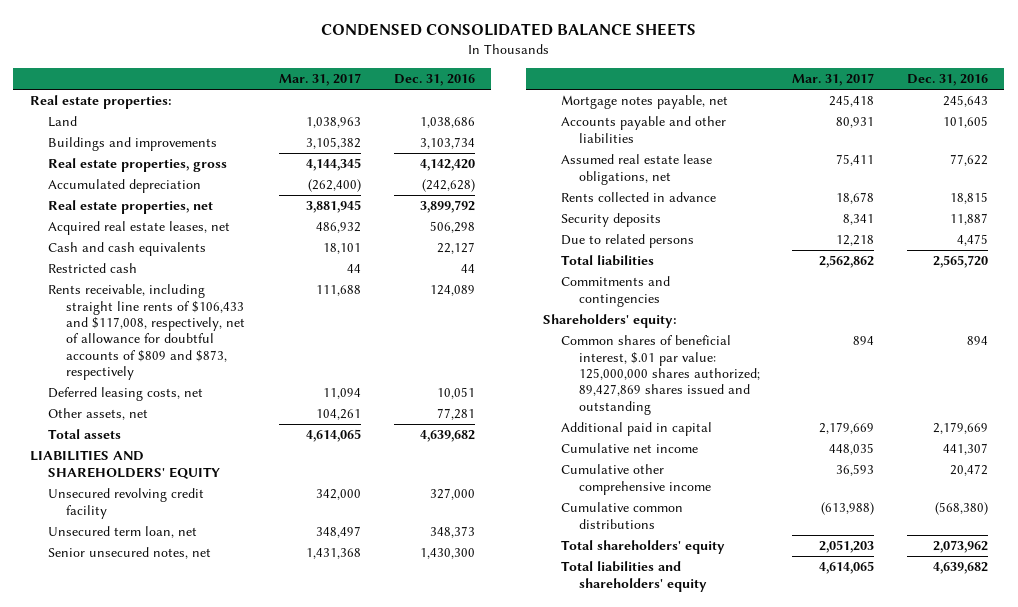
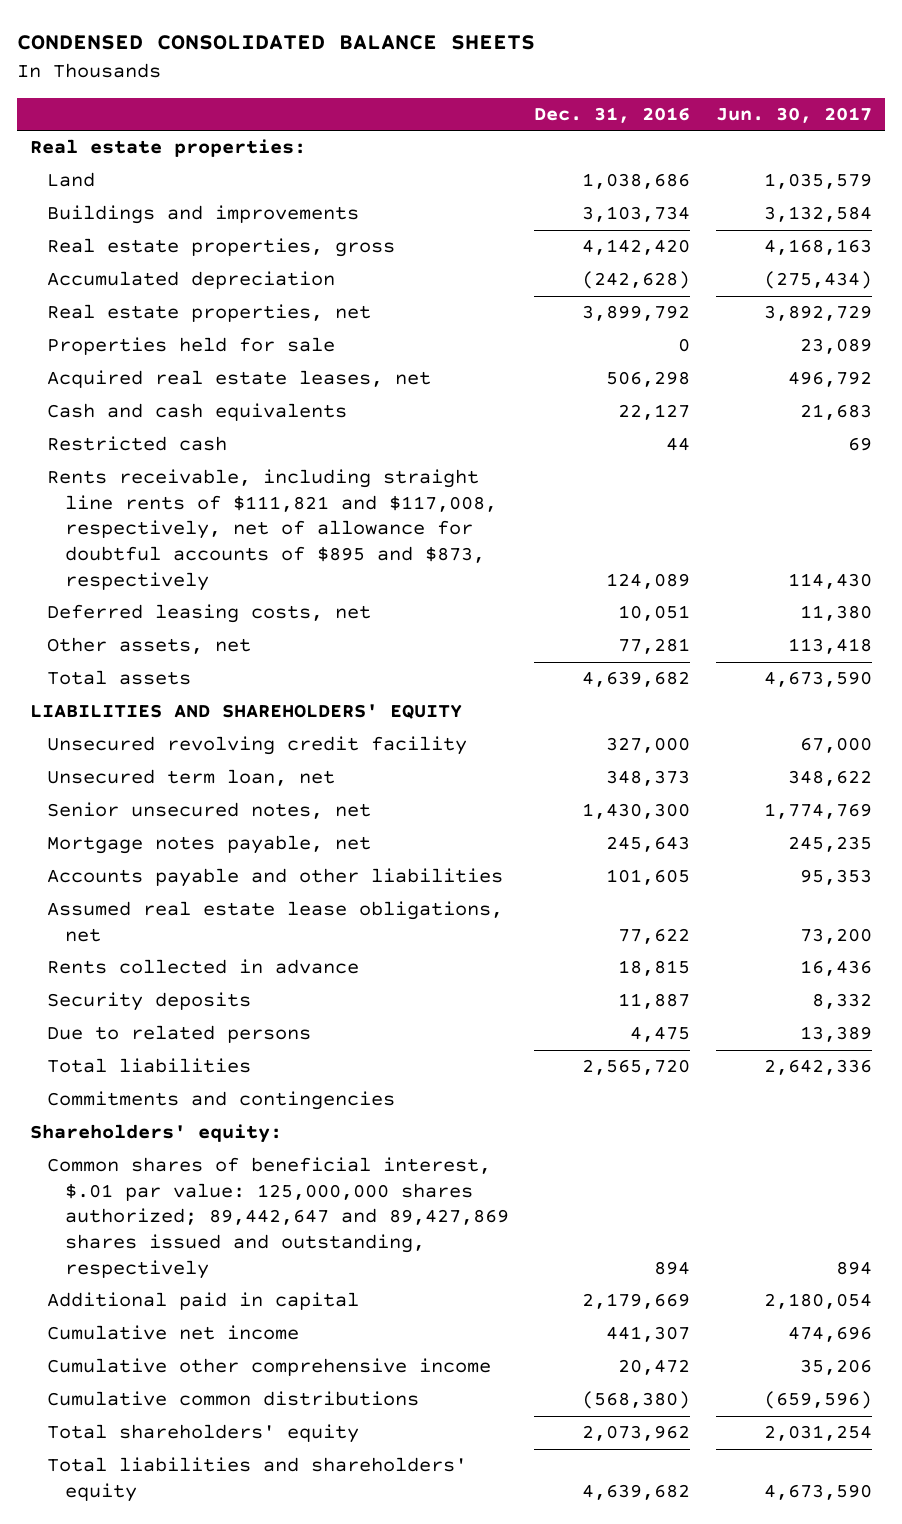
[279,73,362,87] Mar. 31, 2017 -> none
none -> [716,106,873,123] Jun. 30, 2017
none -> [47,337,336,356] Properties held for sale
[47,284,245,381] Rents receivable, including straight line rents of $106,433 and $117,008, respectively, net of allowance for doubtful accounts of $809 and $873, respectively -> [47,469,497,591] Rents receivable, including straight line rents of $111,821 and $117,008, respectively, net of allowance for doubtful accounts of $895 and $873, respectively
[560,335,760,415] Common shares of beneficial interest, $.01 par value: 125,000,000 shares authorized; 89,427,869 shares issued and outstanding -> [47,1157,509,1279] Common shares of beneficial interest, $.01 par value: 125,000,000 shares authorized; 89,442,647 and 89,427,869 shares issued and outstanding, respectively

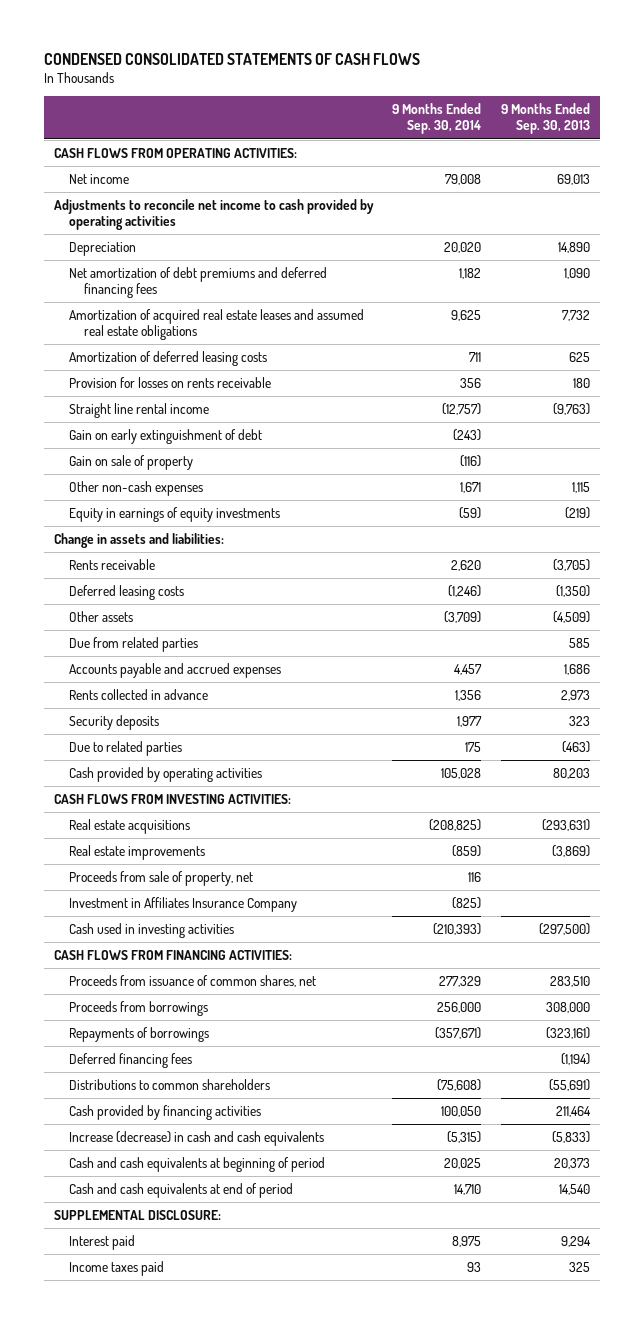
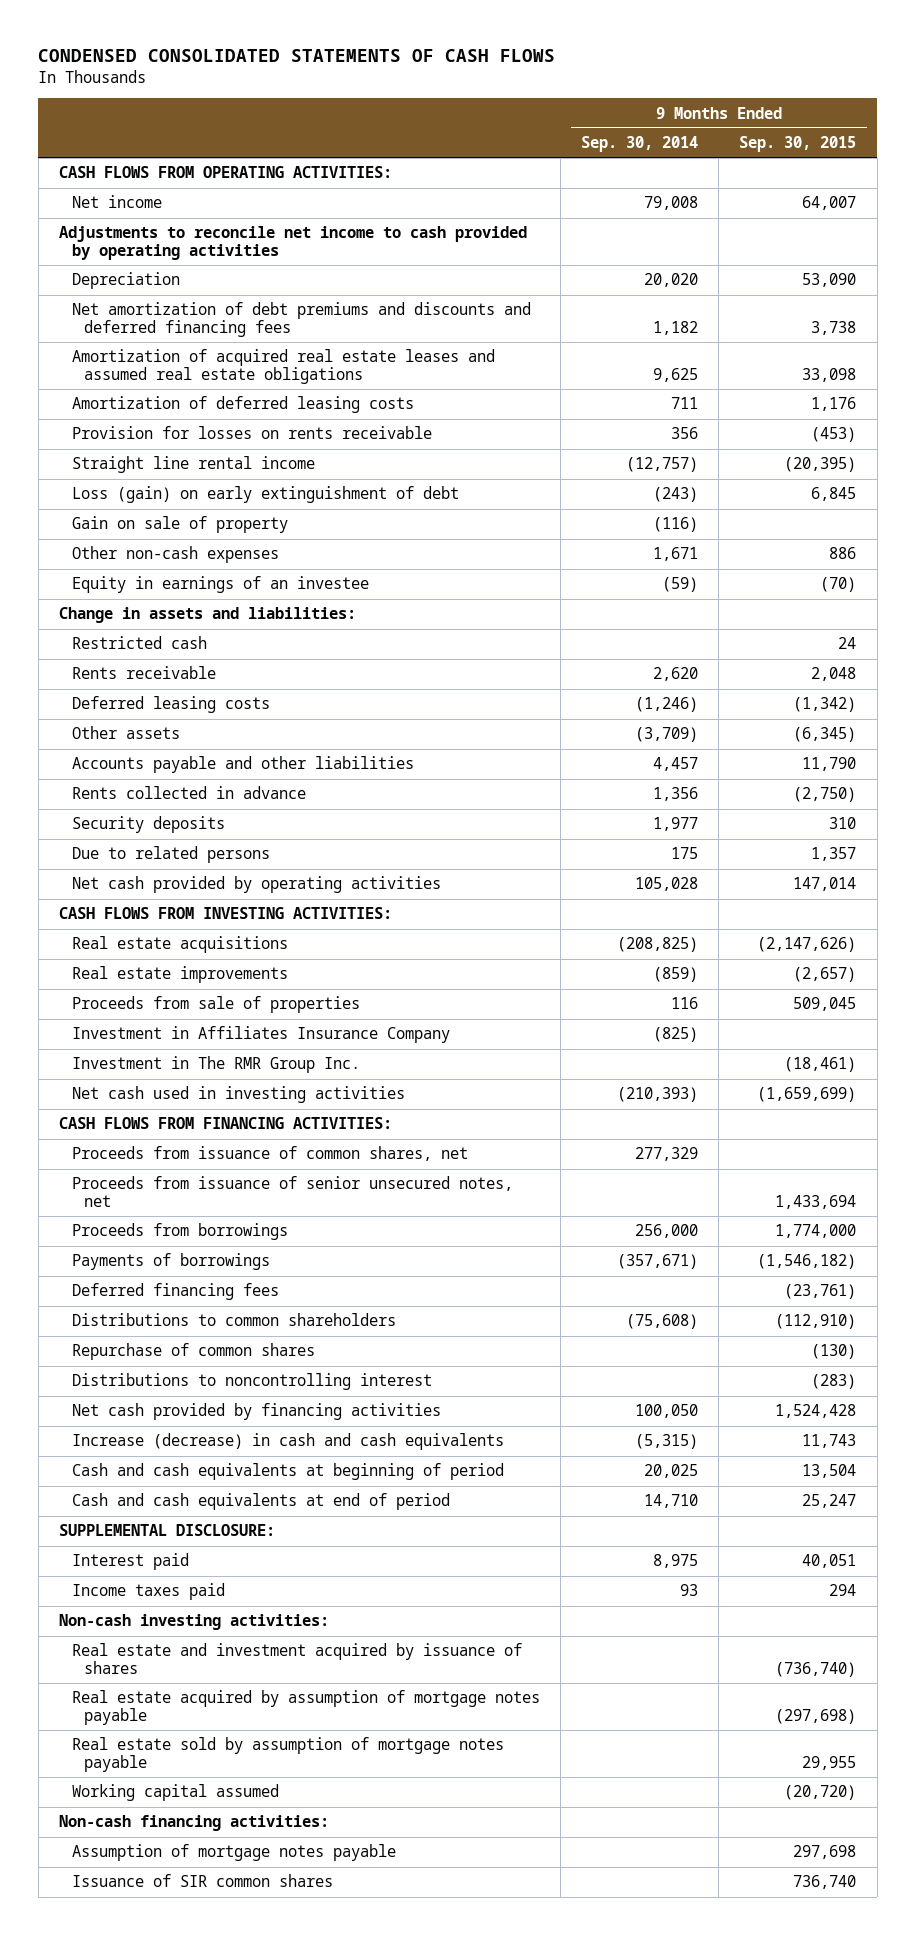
[501,103,591,135] 9 Months Ended Sep. 30, 2013 -> none
none -> [739,136,857,153] Sep. 30, 2015
[69,267,328,299] Net amortization of debt premiums and deferred financing fees -> [71,302,531,338] Net amortization of debt premiums and discounts and deferred financing fees
[69,429,263,445] Gain on early extinguishment of debt -> [71,486,459,504] Loss (gain) on early extinguishment of debt
[69,507,281,523] Equity in earnings of equity investments -> [71,576,369,594] Equity in earnings of an investee
none -> [71,636,207,650] Restricted cash
[69,637,199,653] Due from related parties -> none
[69,663,282,679] Accounts payable and accrued expenses -> [71,756,414,774] Accounts payable and other liabilities
[69,741,183,757] Due to related parties -> [71,846,270,864] Due to related persons
[69,767,263,783] Cash provided by operating activities -> [71,876,441,894] Net cash provided by operating activities
[69,871,254,887] Proceeds from sale of property, net -> [71,996,360,1014] Proceeds from sale of properties
none -> [71,1056,360,1074] Investment in The RMR Group Inc.
[69,923,235,939] Cash used in investing activities -> [71,1086,405,1104] Net cash used in investing activities
none -> [71,1176,513,1208] Proceeds from issuance of senior unsecured notes, net
[69,1027,210,1043] Repayments of borrowings -> [71,1253,270,1271] Payments of borrowings
none -> [71,1343,315,1361] Repurchase of common shares
none -> [71,1373,432,1391] Distributions to noncontrolling interest
[69,1105,262,1121] Cash provided by financing activities -> [71,1403,441,1421] Net cash provided by financing activities
none -> [59,1614,330,1631] Non-cash investing activities:
none -> [71,1643,522,1675] Real estate and investment acquired by issuance of shares
none -> [71,1690,540,1726] Real estate acquired by assumption of mortgage notes payable
none -> [71,1737,504,1773] Real estate sold by assumption of mortgage notes payable
none -> [71,1784,279,1802] Working capital assumed
none -> [59,1815,330,1832] Non-cash financing activities:
none -> [71,1844,396,1862] Assumption of mortgage notes payable
none -> [71,1874,333,1888] Issuance of SIR common shares

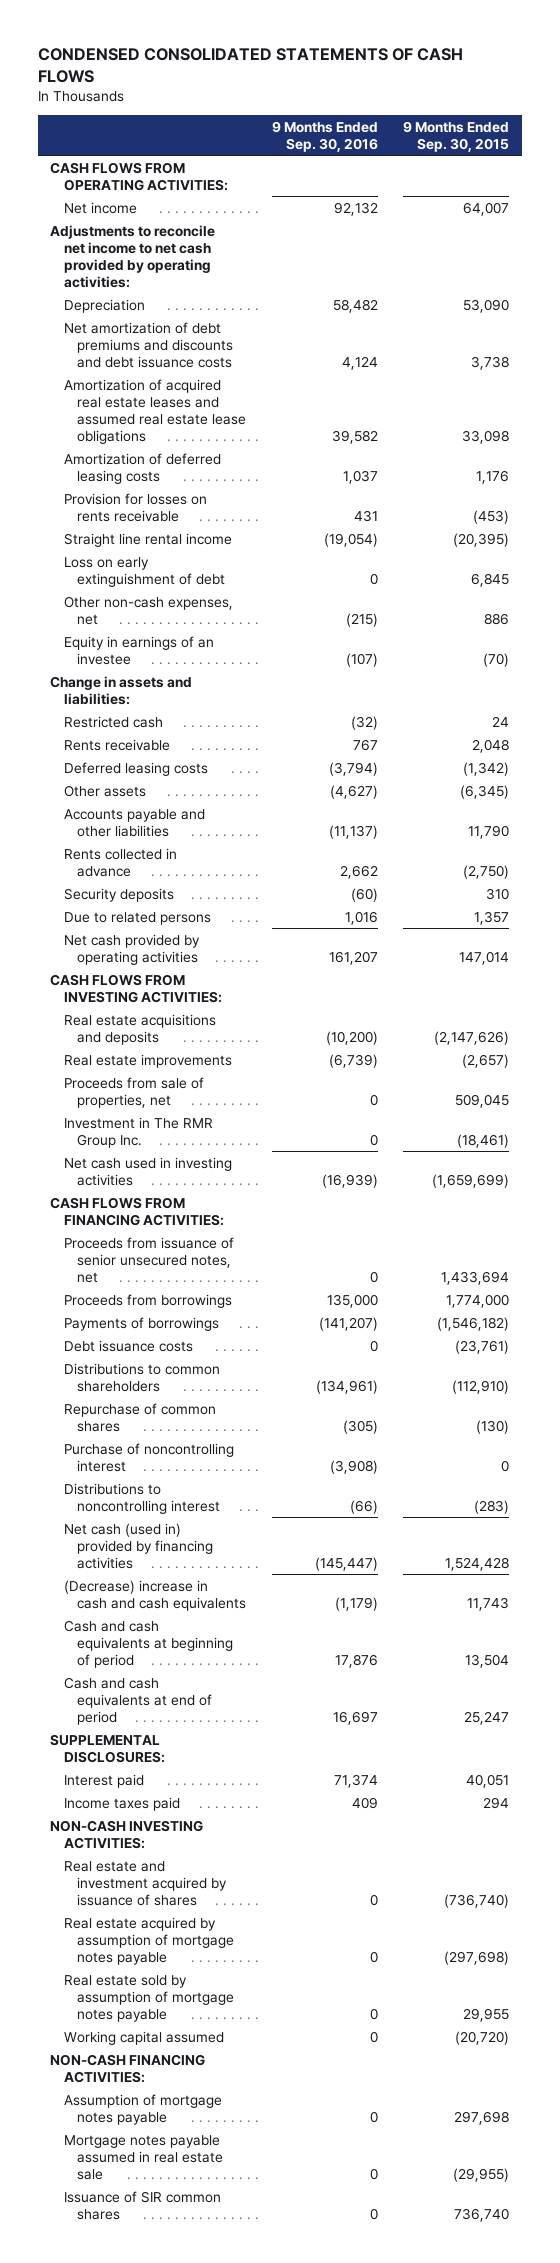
[580,136,698,153] Sep. 30, 2014 -> none
none -> [271,120,378,152] 9 Months Ended Sep. 30, 2016
[59,226,528,261] Adjustments to reconcile net income to cash provided by operating activities -> [50,224,216,288] Adjustments to reconcile net income to net cash provided by operating activities:
[71,302,531,338] Net amortization of debt premiums and discounts and deferred financing fees -> [63,321,234,368] Net amortization of debt premiums and discounts and debt issuance costs
[71,349,495,385] Amortization of acquired real estate leases and assumed real estate obligations -> [63,378,247,444] Amortization of acquired real estate leases and assumed real estate lease obligations
[71,516,288,534] Gain on sale of property -> none
[71,486,459,504] Loss (gain) on early extinguishment of debt -> [63,556,226,587] Loss on early extinguishment of debt
[71,546,279,564] Other non-cash expenses -> [63,595,233,625] Other non-cash expenses, net
[71,936,288,954] Real estate acquisitions -> [63,1013,216,1045] Real estate acquisitions and deposits
[71,1026,450,1044] Investment in Affiliates Insurance Company -> none
[71,996,360,1014] Proceeds from sale of properties -> [63,1076,204,1108] Proceeds from sale of properties, net
[71,1146,468,1162] Proceeds from issuance of common shares, net -> none
[71,1283,279,1301] Deferred financing fees -> [63,1339,193,1352] Debt issuance costs
none -> [63,1442,234,1472] Purchase of noncontrolling interest
[71,1403,441,1421] Net cash provided by financing activities -> [63,1522,214,1569] Net cash (used in) provided by financing activities
[71,1433,504,1451] Increase (decrease) in cash and cash equivalents -> [63,1579,247,1611] (Decrease) increase in cash and cash equivalents
[59,1524,276,1537] SUPPLEMENTAL DISCLOSURE: -> [50,1733,165,1763] SUPPLEMENTAL DISCLOSURES:
[59,1614,330,1631] Non-cash investing activities: -> [50,1819,204,1849] NON-CASH INVESTING ACTIVITIES:
[59,1815,330,1832] Non-cash financing activities: -> [50,2053,206,2083] NON-CASH FINANCING ACTIVITIES:
none -> [63,2134,224,2180] Mortgage notes payable assumed in real estate sale

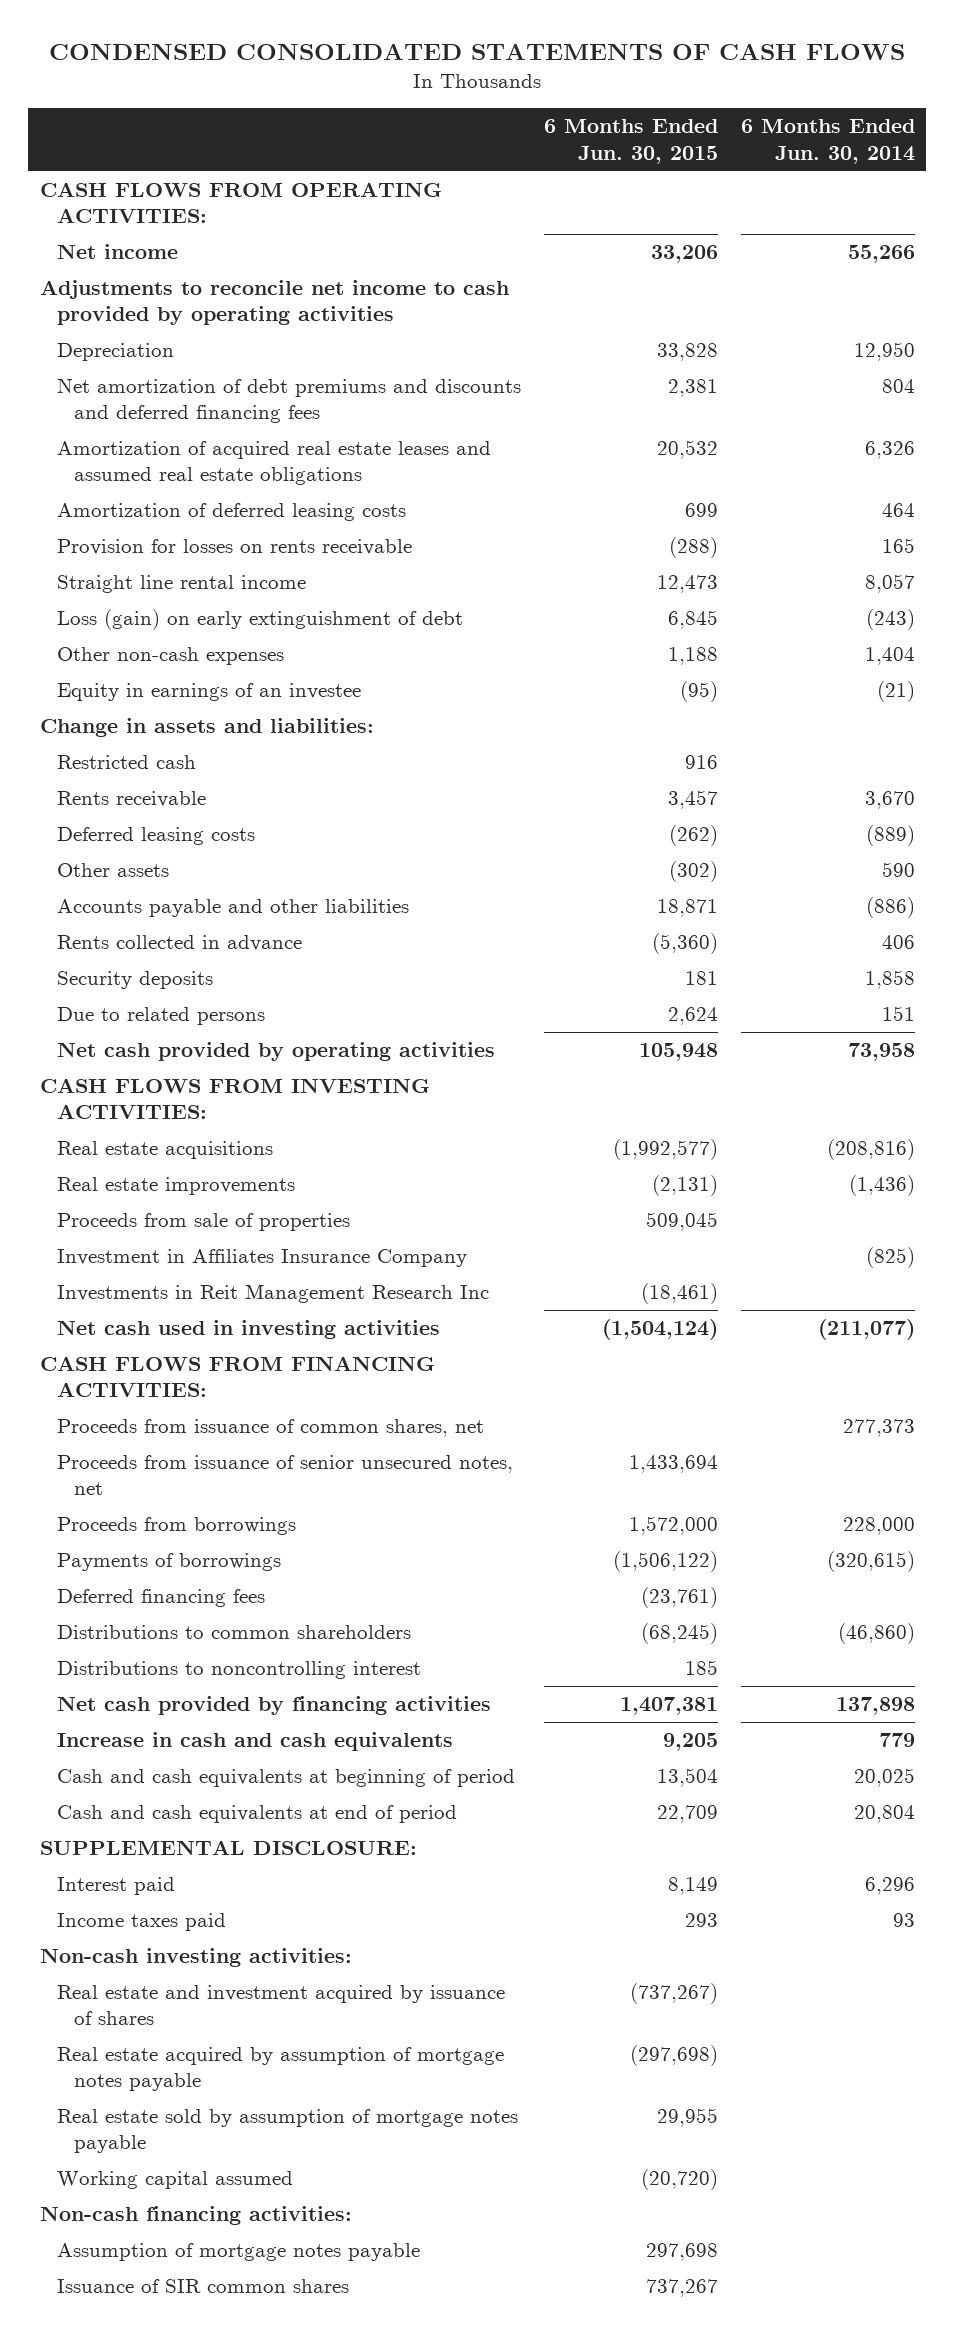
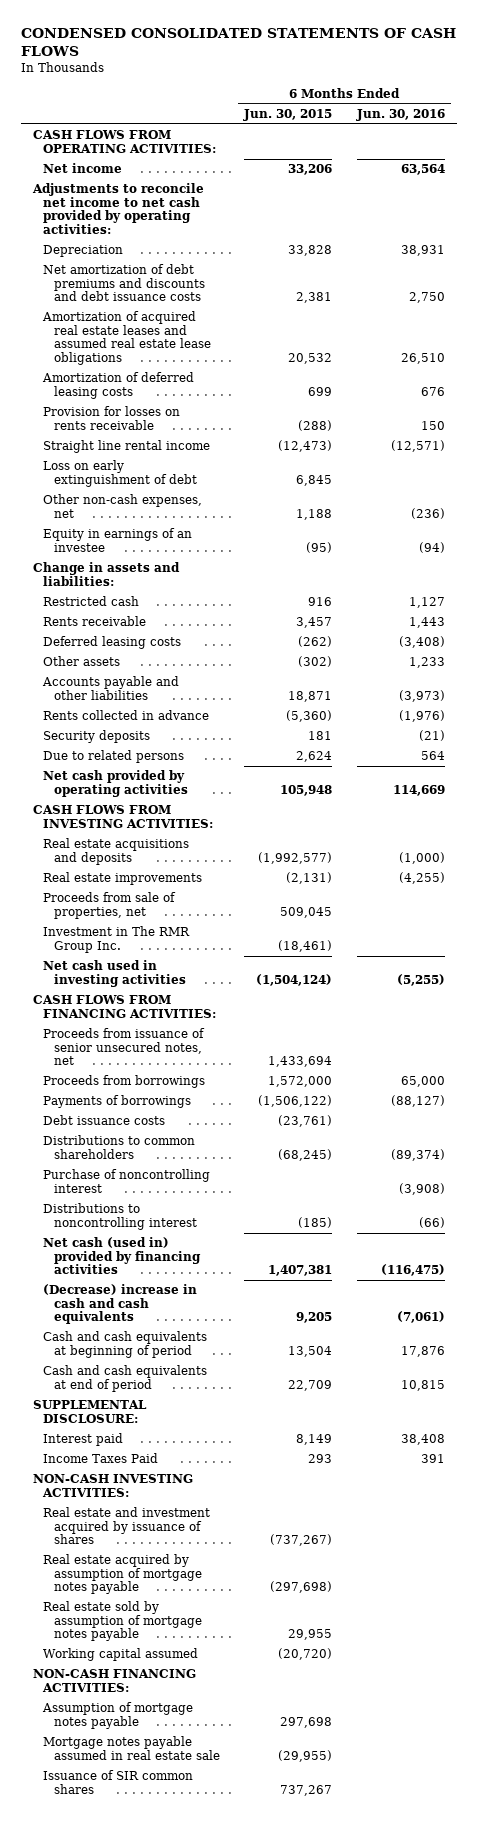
[740,119,915,164] 6 Months Ended Jun. 30, 2014 -> none
none -> [355,108,445,121] Jun. 30, 2016
[39,280,509,326] Adjustments to reconcile net income to cash provided by operating activities -> [31,183,204,234] Adjustments to reconcile net income to net cash provided by operating activities:
[56,378,521,424] Net amortization of debt premiums and discounts and deferred financing fees -> [43,264,206,302] Net amortization of debt premiums and discounts and debt issuance costs
[56,441,491,486] Amortization of acquired real estate leases and assumed real estate obligations -> [42,311,212,365] Amortization of acquired real estate leases and assumed real estate lease obligations
[656,575,718,594] 12,473 -> [278,440,333,453] (12,473)
[56,609,463,631] Loss (gain) on early extinguishment of debt -> [43,460,198,487] Loss on early extinguishment of debt
[56,647,284,666] Other non-cash expenses -> [43,494,203,518] Other non-cash expenses, net
[56,1141,273,1160] Real estate acquisitions -> [43,838,190,865] Real estate acquisitions and deposits
[56,1249,467,1268] Investment in Affiliates Insurance Company -> none
[56,1213,350,1232] Proceeds from sale of properties -> [43,892,177,919] Proceeds from sale of properties, net
[56,1284,489,1304] Investments in Reit Management Research Inc -> [43,926,191,953] Investment in The RMR Group Inc.
[56,1419,484,1438] Proceeds from issuance of common shares, net -> none
[56,1589,265,1608] Deferred financing fees -> [43,1115,166,1126] Debt issuance costs
none -> [43,1169,211,1193] Purchase of noncontrolling interest
[684,1660,718,1676] 185 -> [298,1216,333,1228] (185)
[56,1696,491,1716] Net cash provided by financing activities -> [43,1237,202,1275] Net cash (used in) provided by financing activities
[56,1732,453,1752] Increase in cash and cash equivalents -> [43,1284,198,1325] (Decrease) increase in cash and cash equivalents
[56,1913,226,1932] Income taxes paid -> [43,1453,159,1464] Income Taxes Paid
[39,1948,352,1968] Non-cash investing activities: -> [32,1474,193,1497] NON-CASH INVESTING ACTIVITIES:
[39,2206,352,2226] Non-cash financing activities: -> [32,1669,196,1692] NON-CASH FINANCING ACTIVITIES:
none -> [43,1736,221,1760] Mortgage notes payable assumed in real estate sale

